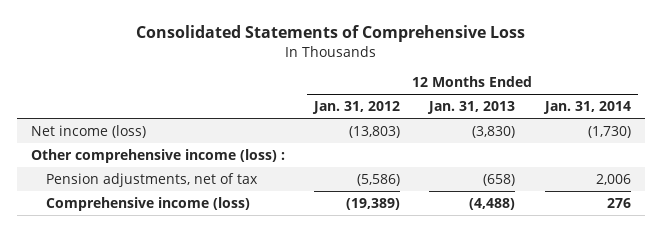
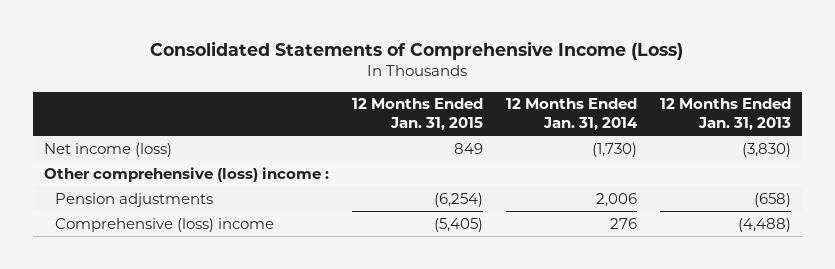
[135,25,525,43] Consolidated Statements of Comprehensive Loss -> [150,41,684,61] Consolidated Statements of Comprehensive Income (Loss)
[312,101,401,115] Jan. 31, 2012 -> none
none -> [351,98,483,132] 12 Months Ended Jan. 31, 2015
[31,148,286,163] Other comprehensive income (loss) : -> [43,166,329,182] Other comprehensive (loss) income :
[45,172,258,187] Pension adjustments, net of tax -> [55,192,214,207] Pension adjustments
[45,196,250,211] Comprehensive income (loss) -> [55,217,275,232] Comprehensive (loss) income

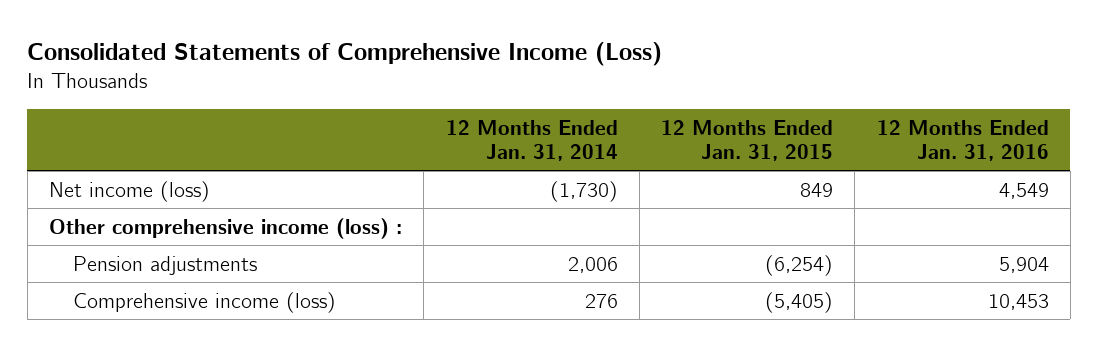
[659,98,791,132] 12 Months Ended Jan. 31, 2013 -> none
none -> [876,119,1049,162] 12 Months Ended Jan. 31, 2016
[43,166,329,182] Other comprehensive (loss) income : -> [48,217,402,239] Other comprehensive income (loss) :
[55,217,275,232] Comprehensive (loss) income -> [73,291,337,313] Comprehensive income (loss)

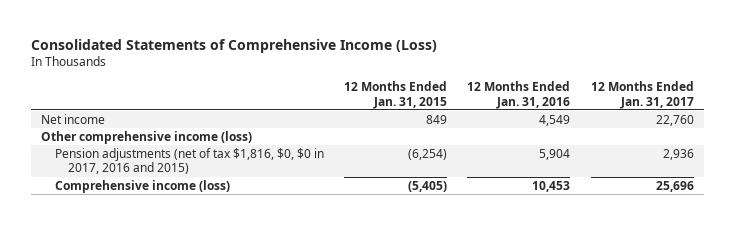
[445,119,618,162] 12 Months Ended Jan. 31, 2014 -> none
none -> [590,81,694,109] 12 Months Ended Jan. 31, 2017
[48,180,210,202] Net income (loss) -> [41,114,106,125] Net income
[48,217,402,239] Other comprehensive income (loss) : -> [41,131,253,145] Other comprehensive income (loss)
[73,255,258,275] Pension adjustments -> [54,148,324,175] Pension adjustments (net of tax $1,816, $0, $0 in 2017, 2016 and 2015)

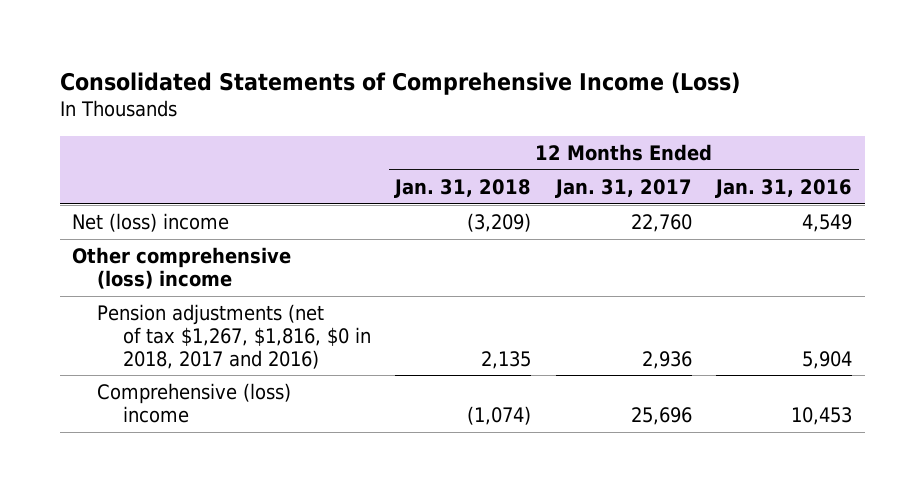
[343,81,447,109] 12 Months Ended Jan. 31, 2015 -> none
none -> [394,179,532,199] Jan. 31, 2018
[41,114,106,125] Net income -> [72,213,230,233] Net (loss) income
[41,131,253,145] Other comprehensive income (loss) -> [72,247,292,289] Other comprehensive (loss) income
[54,148,324,175] Pension adjustments (net of tax $1,816, $0, $0 in 2017, 2016 and 2015) -> [97,304,371,369] Pension adjustments (net of tax $1,267, $1,816, $0 in 2018, 2017 and 2016)
[54,180,230,194] Comprehensive income (loss) -> [97,383,292,423] Comprehensive (loss) income

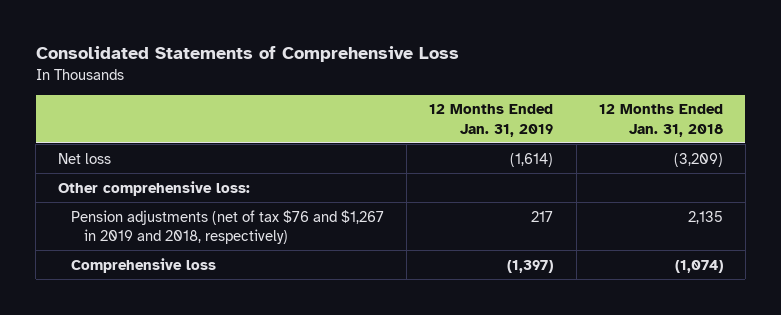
[59,72,740,96] Consolidated Statements of Comprehensive Income (Loss) -> [35,46,459,63] Consolidated Statements of Comprehensive Loss
[554,179,692,199] Jan. 31, 2017 -> none
[715,179,853,199] Jan. 31, 2016 -> none
none -> [429,104,554,137] 12 Months Ended Jan. 31, 2019
[72,213,230,233] Net (loss) income -> [58,152,112,164] Net loss
[72,247,292,289] Other comprehensive (loss) income -> [58,180,251,196] Other comprehensive loss:
[97,304,371,369] Pension adjustments (net of tax $1,267, $1,816, $0 in 2018, 2017 and 2016) -> [70,209,384,244] Pension adjustments (net of tax $76 and $1,267 in 2019 and 2018, respectively)
[97,383,292,423] Comprehensive (loss) income -> [70,257,216,273] Comprehensive loss

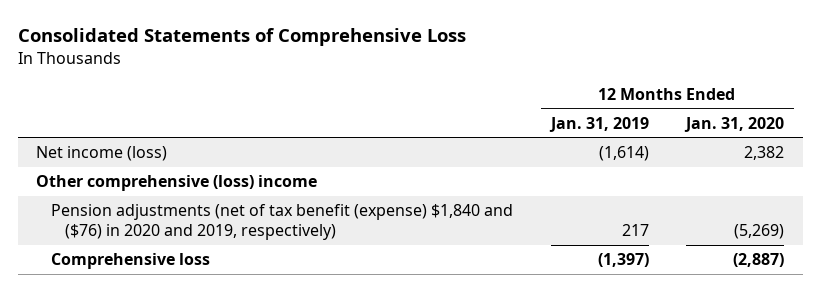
[598,104,723,137] 12 Months Ended Jan. 31, 2018 -> none
none -> [684,116,785,132] Jan. 31, 2020
[58,152,112,164] Net loss -> [36,146,168,162] Net income (loss)
[58,180,251,196] Other comprehensive loss: -> [36,175,318,192] Other comprehensive (loss) income
[70,209,384,244] Pension adjustments (net of tax $76 and $1,267 in 2019 and 2018, respectively) -> [50,204,513,241] Pension adjustments (net of tax benefit (expense) $1,840 and ($76) in 2020 and 2019, respectively)

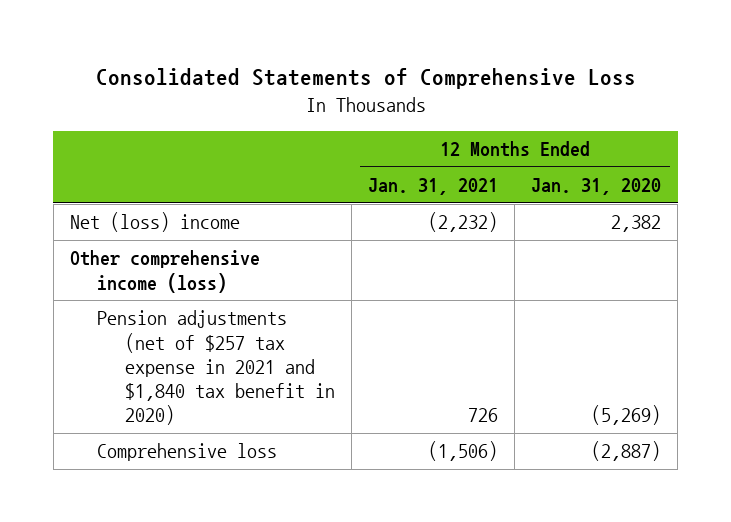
[548,116,649,132] Jan. 31, 2019 -> none
none -> [367,178,498,196] Jan. 31, 2021
[36,146,168,162] Net income (loss) -> [70,212,241,233] Net (loss) income
[36,175,318,192] Other comprehensive (loss) income -> [70,250,261,293] Other comprehensive income (loss)
[50,204,513,241] Pension adjustments (net of tax benefit (expense) $1,840 and ($76) in 2020 and 2019, respectively) -> [97,310,335,426] Pension adjustments (net of $257 tax expense in 2021 and $1,840 tax benefit in 2020)

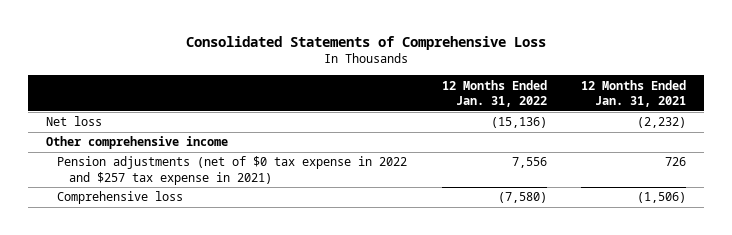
[531,178,662,196] Jan. 31, 2020 -> none
none -> [441,79,547,108] 12 Months Ended Jan. 31, 2022
[70,212,241,233] Net (loss) income -> [45,116,102,127] Net loss
[70,250,261,293] Other comprehensive income (loss) -> [45,136,228,150] Other comprehensive income
[97,310,335,426] Pension adjustments (net of $257 tax expense in 2021 and $1,840 tax benefit in 2020) -> [57,156,408,185] Pension adjustments (net of $0 tax expense in 2022 and $257 tax expense in 2021)

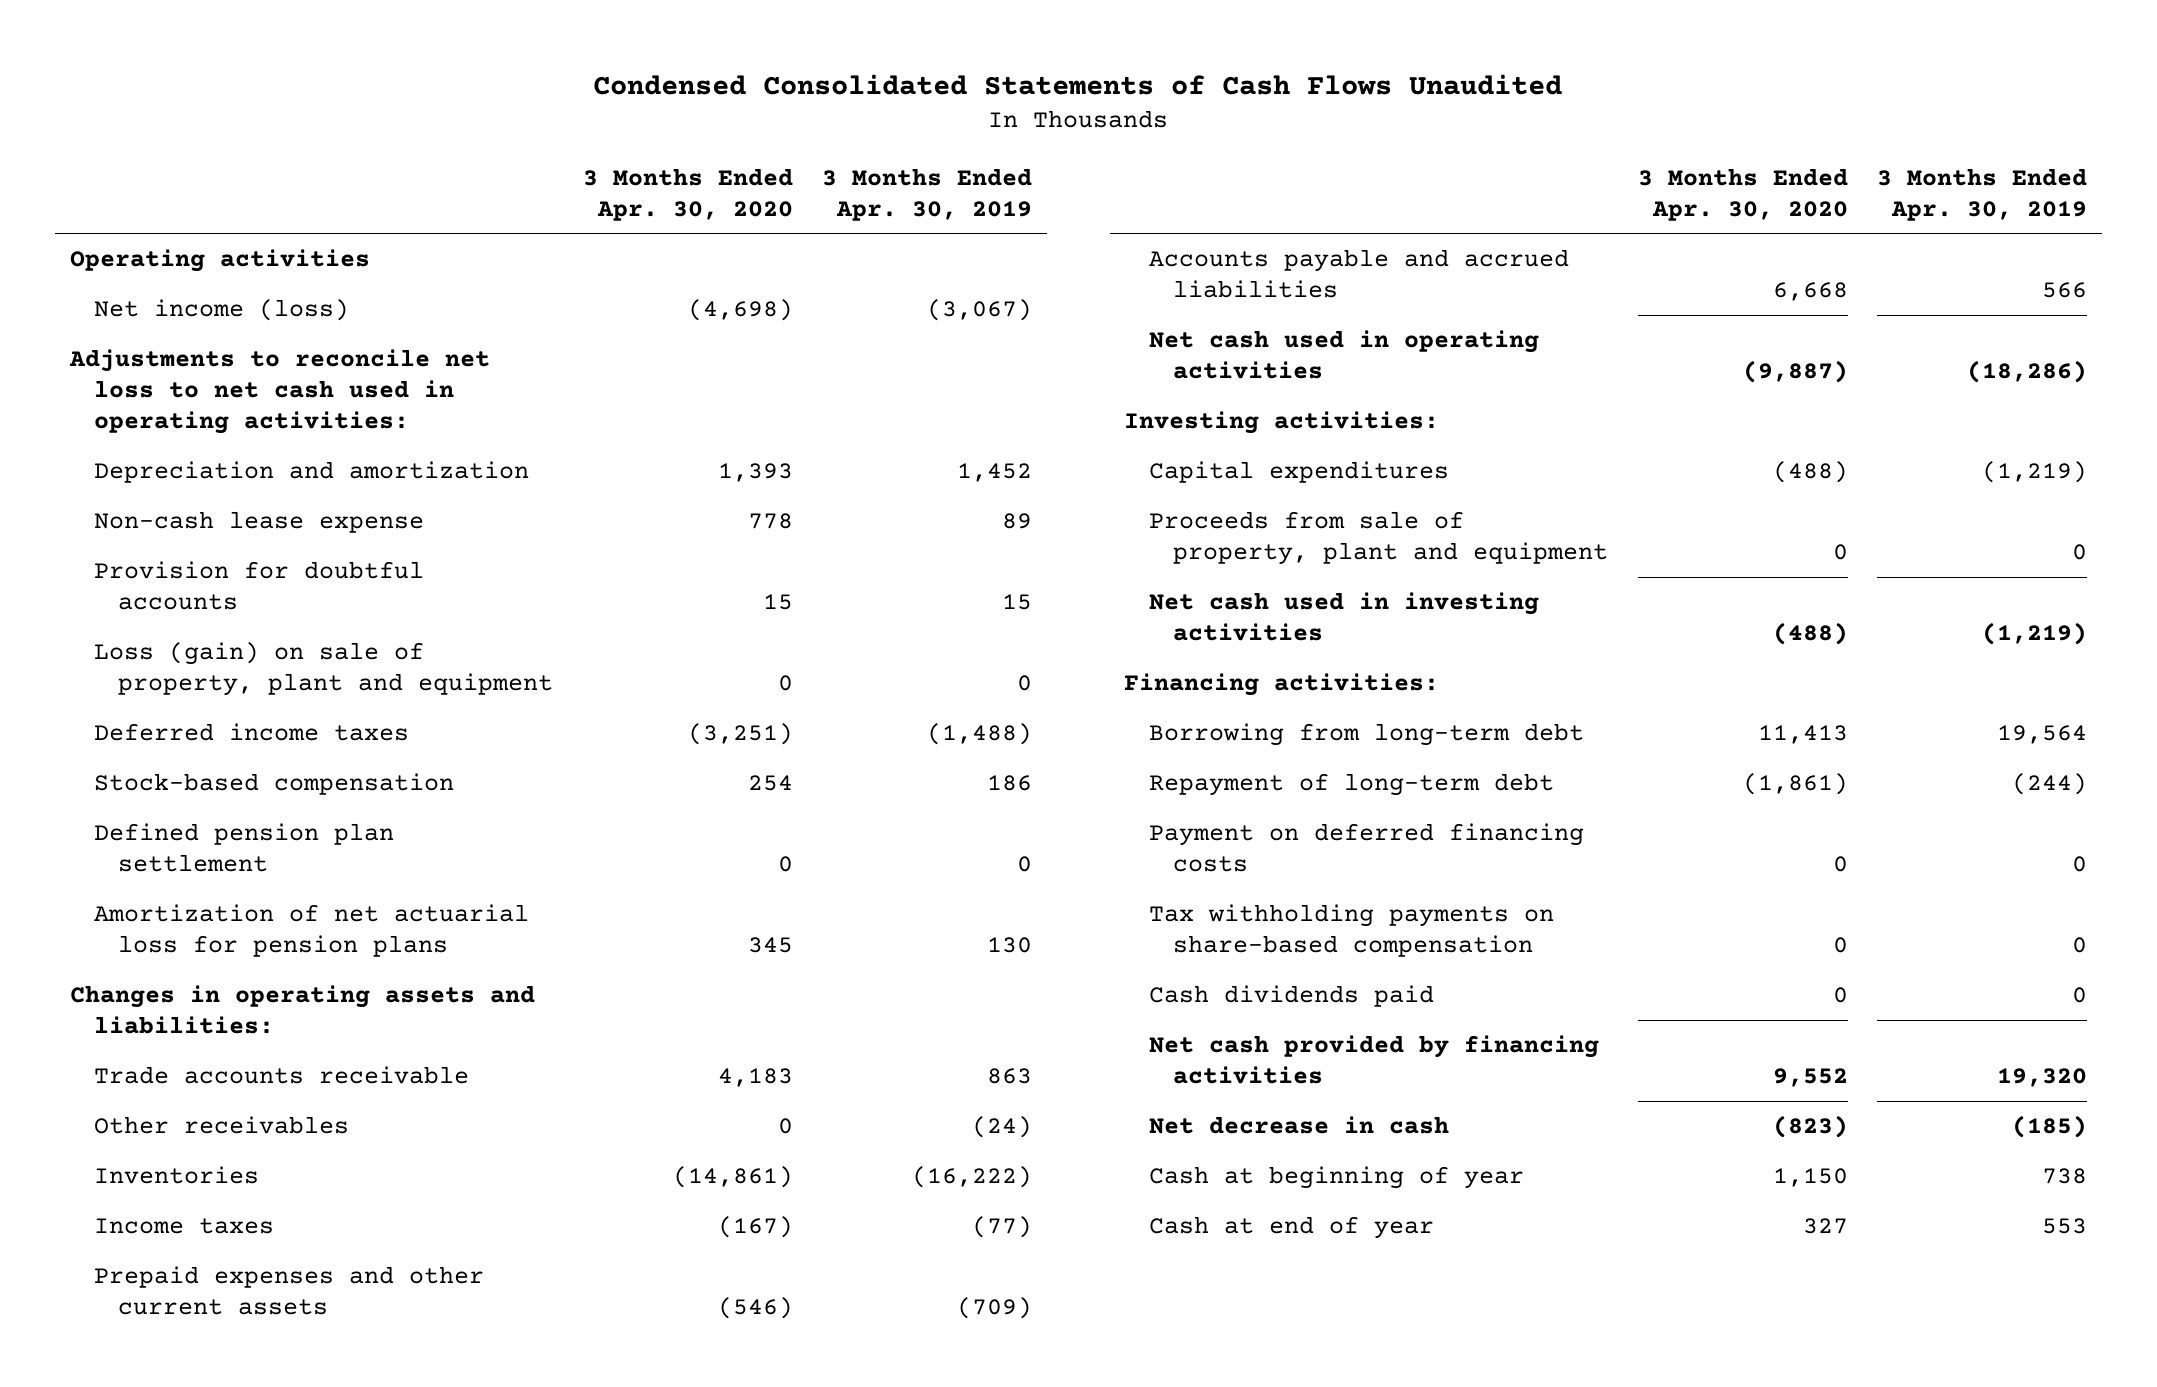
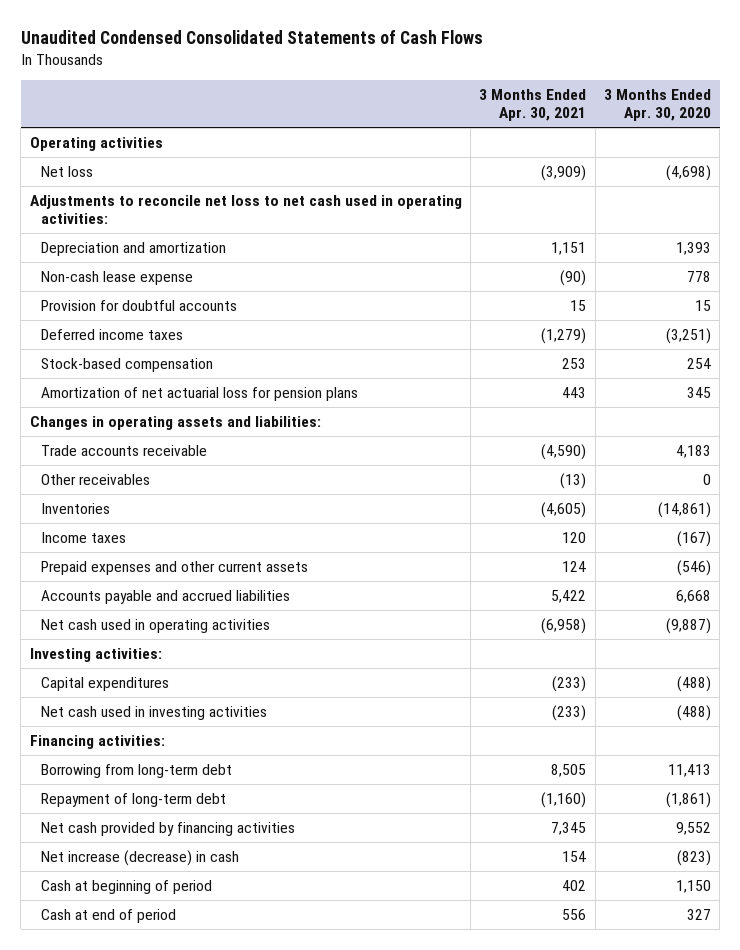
[593,73,1563,95] Condensed Consolidated Statements of Cash Flows Unaudited -> [20,30,483,45] Unaudited Condensed Consolidated Statements of Cash Flows
[822,167,1033,221] 3 Months Ended Apr. 30, 2019 -> none
none -> [479,89,587,122] 3 Months Ended Apr. 30, 2021
[93,299,349,322] Net income (loss) -> [40,165,93,177] Net loss
[93,642,554,697] Loss (gain) on sale of property, plant and equipment -> none
[93,823,394,873] Defined pension plan settlement -> none
[1148,511,1609,566] Proceeds from sale of property, plant and equipment -> none
[1148,823,1584,873] Payment on deferred financing costs -> none
[1148,904,1554,958] Tax withholding payments on share-based compensation -> none
[1148,985,1434,1008] Cash dividends paid -> none
[1148,1116,1449,1135] Net decrease in cash -> [40,849,239,866] Net increase (decrease) in cash
[1148,1166,1524,1190] Cash at beginning of year -> [40,879,212,894] Cash at beginning of period
[1148,1216,1434,1240] Cash at end of year -> [40,908,176,923] Cash at end of period

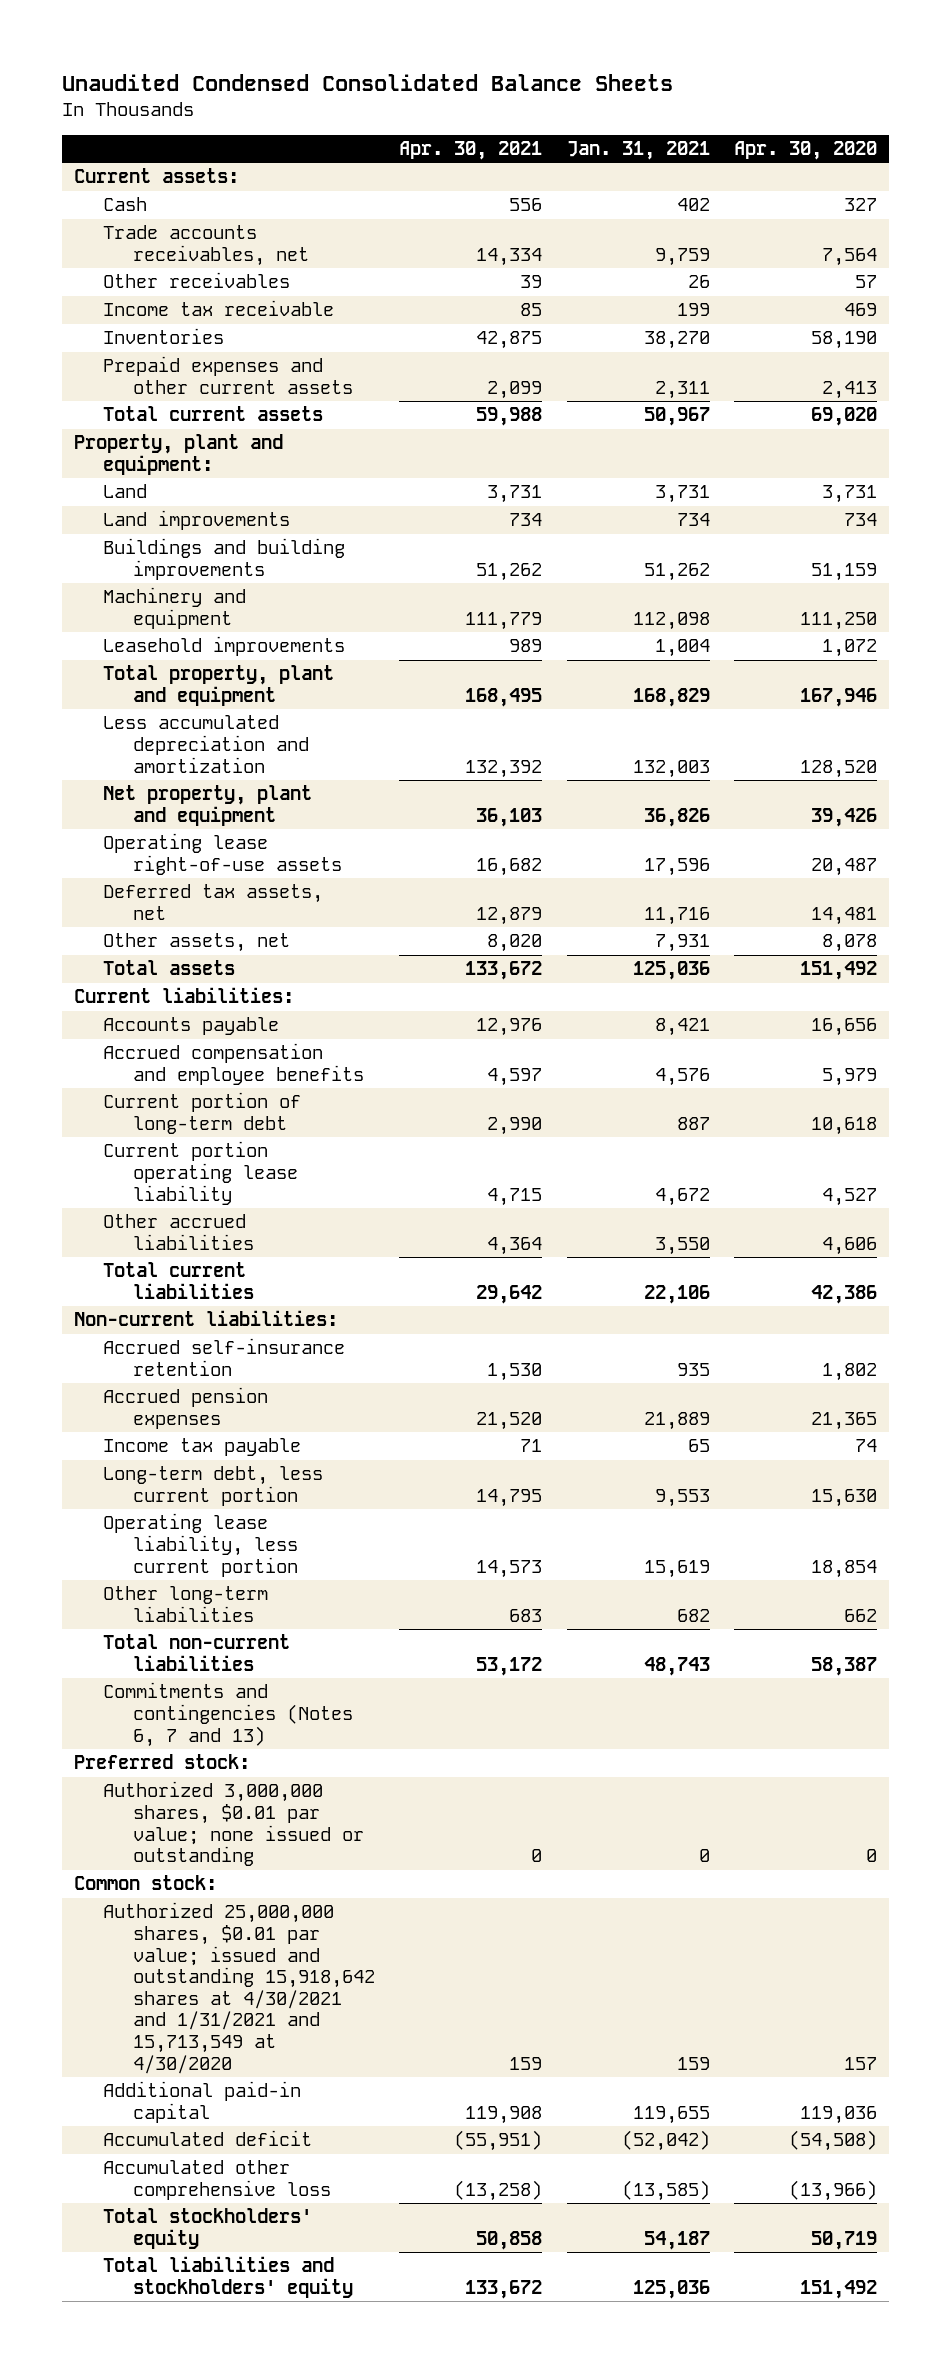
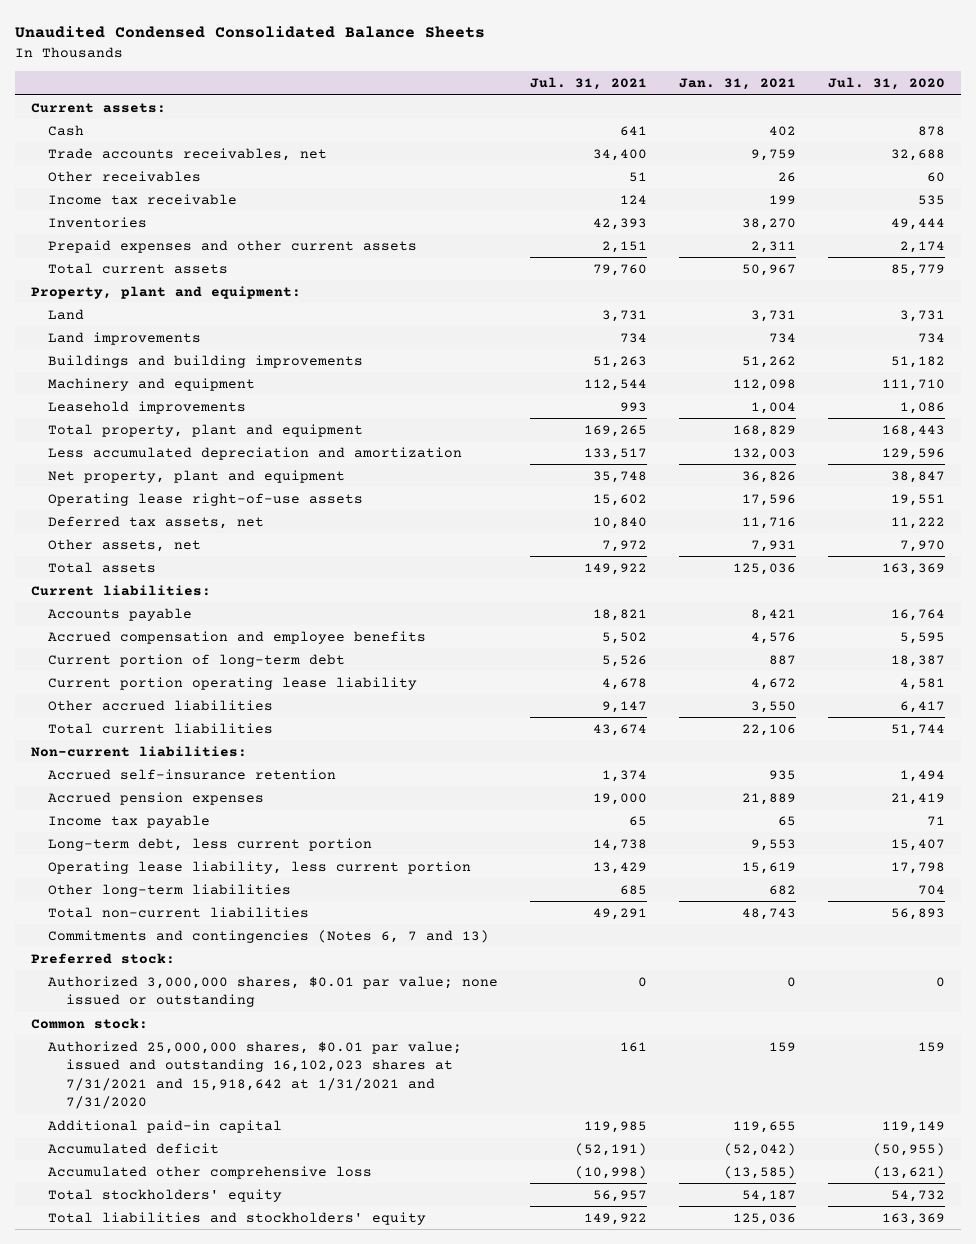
[399,140,543,160] Apr. 30, 2021 -> none
[733,140,877,160] Apr. 30, 2020 -> none
none -> [530,77,648,91] Jul. 31, 2021
none -> [828,77,946,91] Jul. 31, 2020
[103,1902,375,2074] Authorized 25,000,000 shares, $0.01 par value; issued and outstanding 15,918,642 shares at 4/30/2021 and 1/31/2021 and 15,713,549 at 4/30/2020 -> [48,1040,463,1110] Authorized 25,000,000 shares, $0.01 par value; issued and outstanding 16,102,023 shares at 7/31/2021 and 15,918,642 at 1/31/2021 and 7/31/2020

